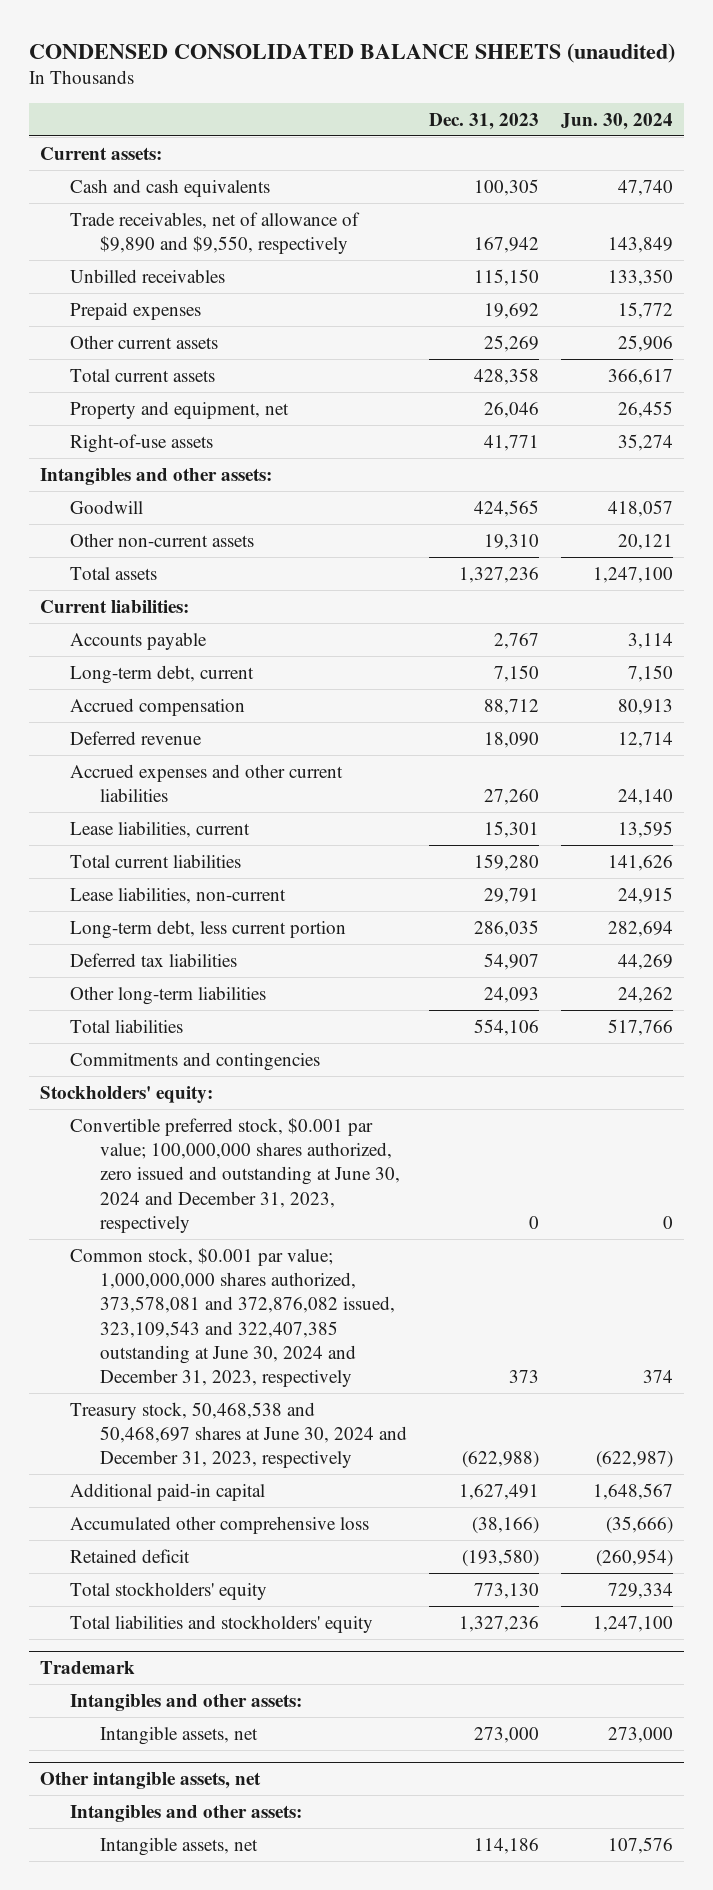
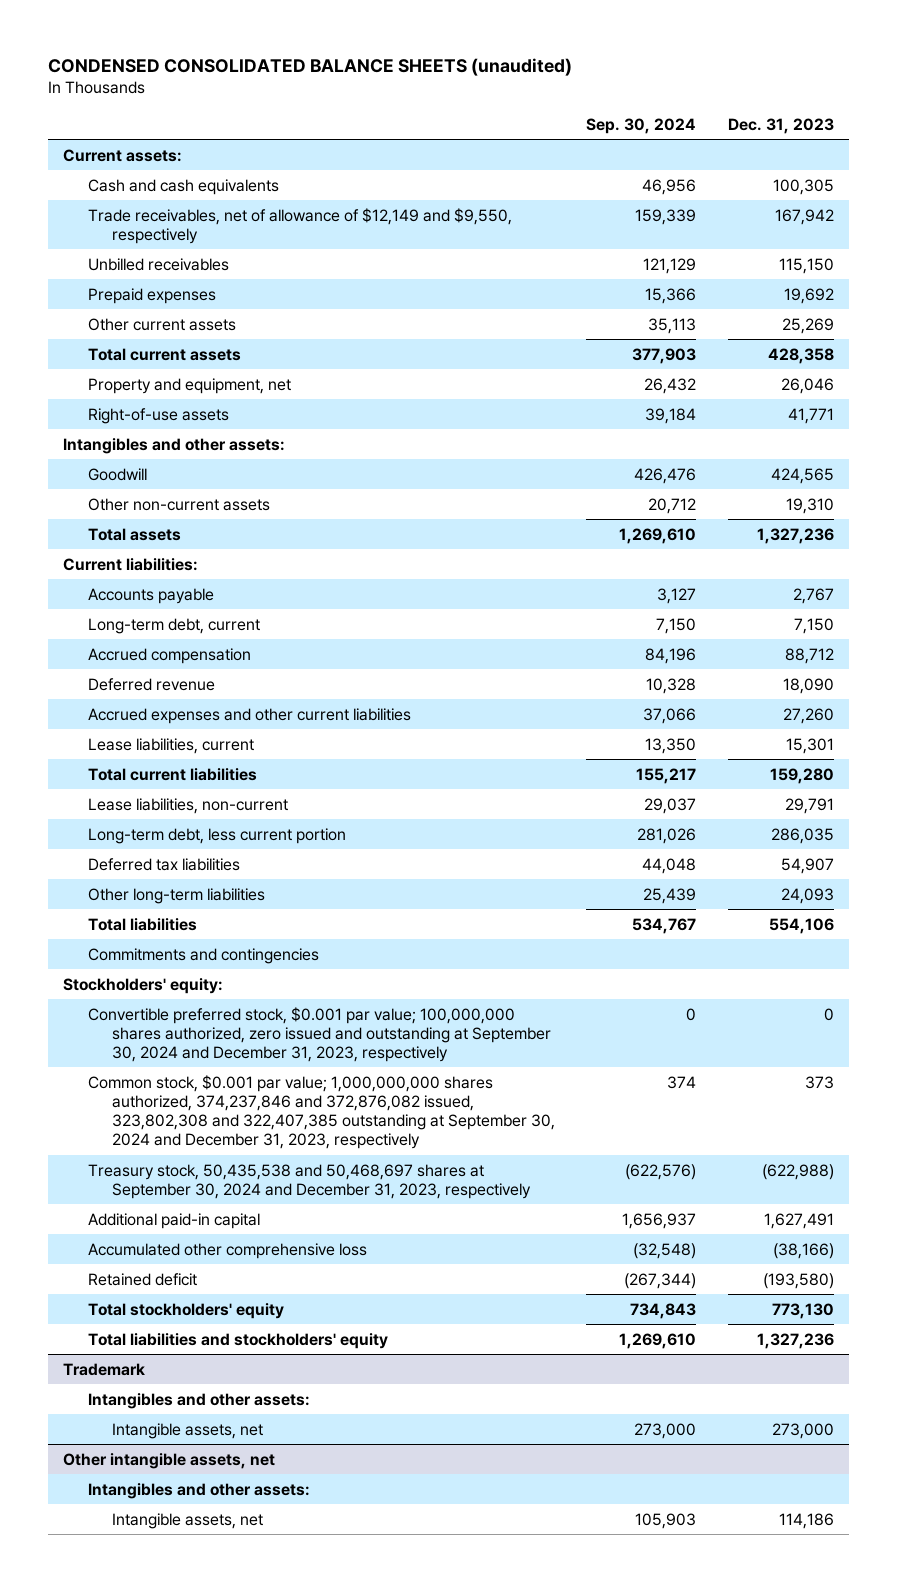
[560,112,673,130] Jun. 30, 2024 -> none
none -> [586,117,697,134] Sep. 30, 2024
[70,211,361,254] Trade receivables, net of allowance of $9,890 and $9,550, respectively -> [87,207,512,244] Trade receivables, net of allowance of $12,149 and $9,550, respectively
[70,1117,401,1233] Convertible preferred stock, $0.001 par value; 100,000,000 shares authorized, zero issued and outstanding at June 30, 2024 and December 31, 2023, respectively -> [87,1006,552,1063] Convertible preferred stock, $0.001 par value; 100,000,000 shares authorized, zero issued and outstanding at September 30, 2024 and December 31, 2023, respectively
[70,1247,396,1388] Common stock, $0.001 par value; 1,000,000,000 shares authorized, 373,578,081 and 372,876,082 issued, 323,109,543 and 322,407,385 outstanding at June 30, 2024 and December 31, 2023, respectively -> [87,1074,556,1150] Common stock, $0.001 par value; 1,000,000,000 shares authorized, 374,237,846 and 372,876,082 issued, 323,802,308 and 322,407,385 outstanding at September 30, 2024 and December 31, 2023, respectively
[70,1401,408,1469] Treasury stock, 50,468,538 and 50,468,697 shares at June 30, 2024 and December 31, 2023, respectively -> [87,1163,532,1199] Treasury stock, 50,435,538 and 50,468,697 shares at September 30, 2024 and December 31, 2023, respectively

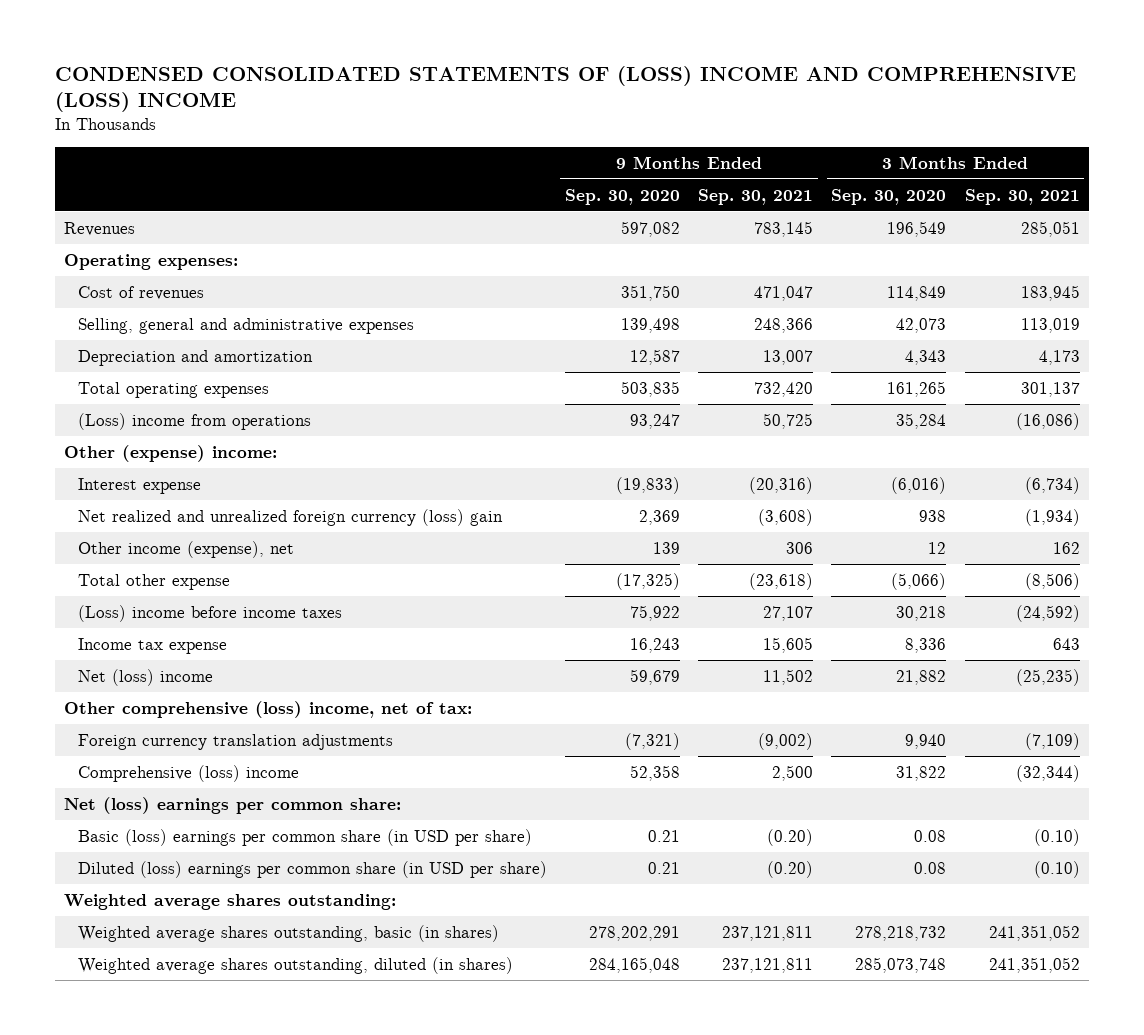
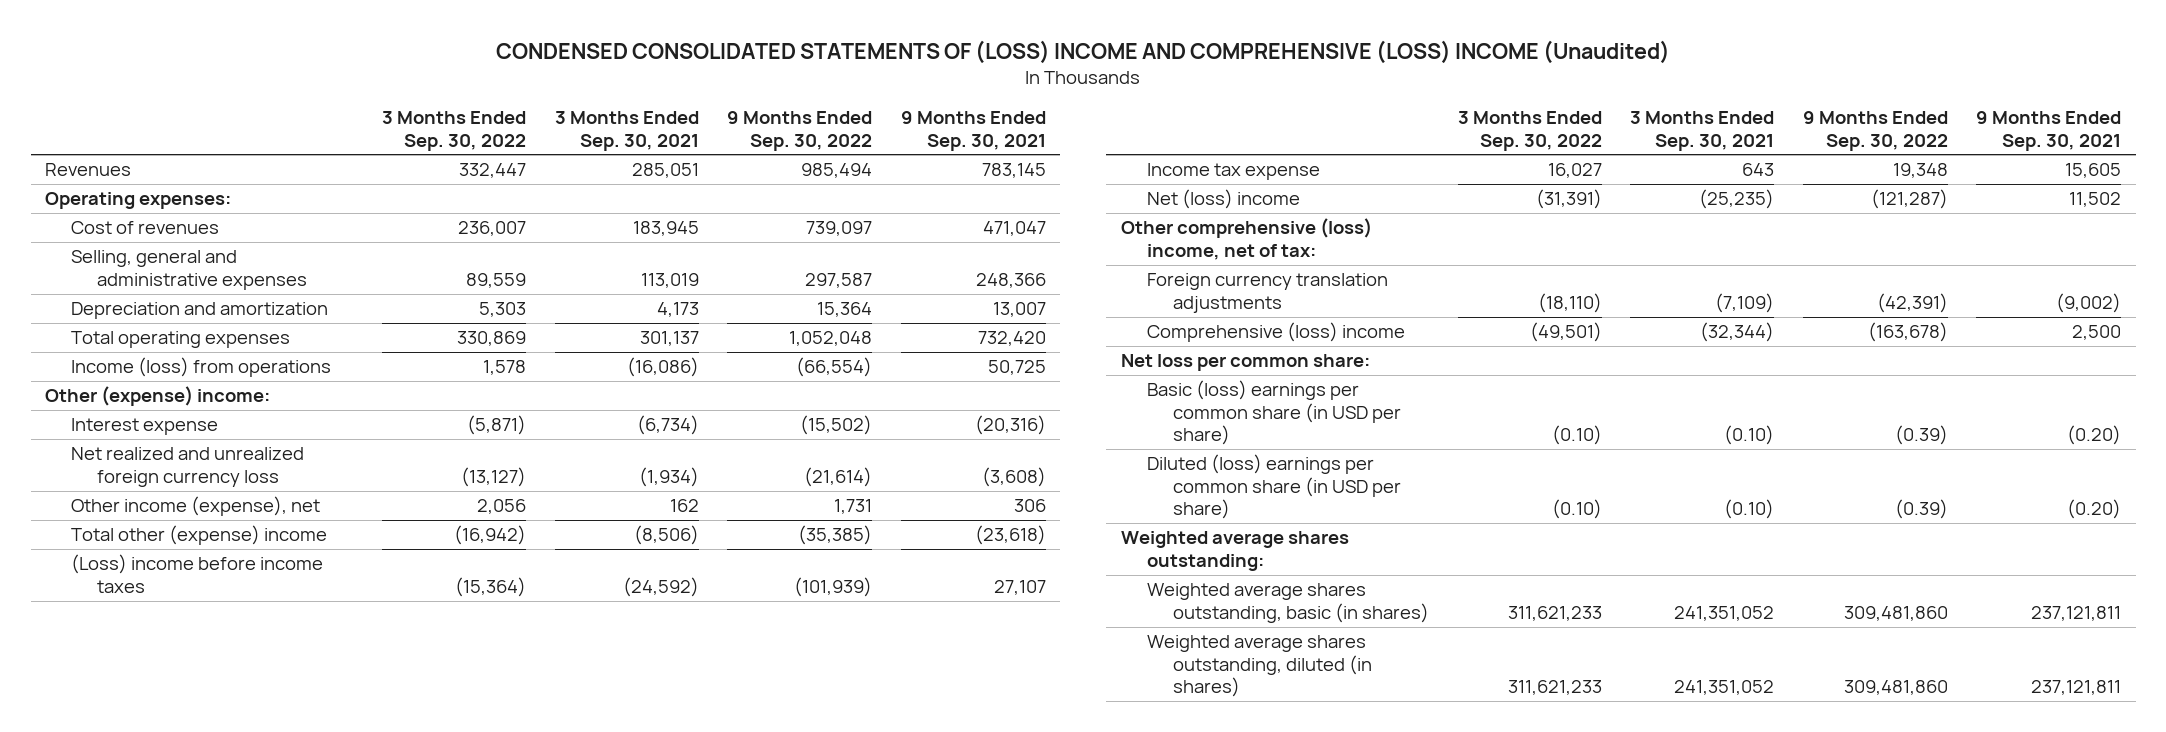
[54,66,1076,113] CONDENSED CONSOLIDATED STATEMENTS OF (LOSS) INCOME AND COMPREHENSIVE (LOSS) INCOME -> [496,40,1671,65] CONDENSED CONSOLIDATED STATEMENTS OF (LOSS) INCOME AND COMPREHENSIVE (LOSS) INCOME (Unaudited)
[564,188,680,205] Sep. 30, 2020 -> none
[831,188,947,205] Sep. 30, 2020 -> none
none -> [381,111,526,151] 3 Months Ended Sep. 30, 2022
none -> [727,111,873,151] 9 Months Ended Sep. 30, 2022
[77,412,311,430] (Loss) income from operations -> [71,357,332,378] Income (loss) from operations
[77,508,503,526] Net realized and unrealized foreign currency (loss) gain -> [71,447,305,487] Net realized and unrealized foreign currency loss
[77,573,230,590] Total other expense -> [71,525,328,546] Total other (expense) income
[63,796,401,814] Net (loss) earnings per common share: -> [1120,354,1370,372] Net loss per common share:

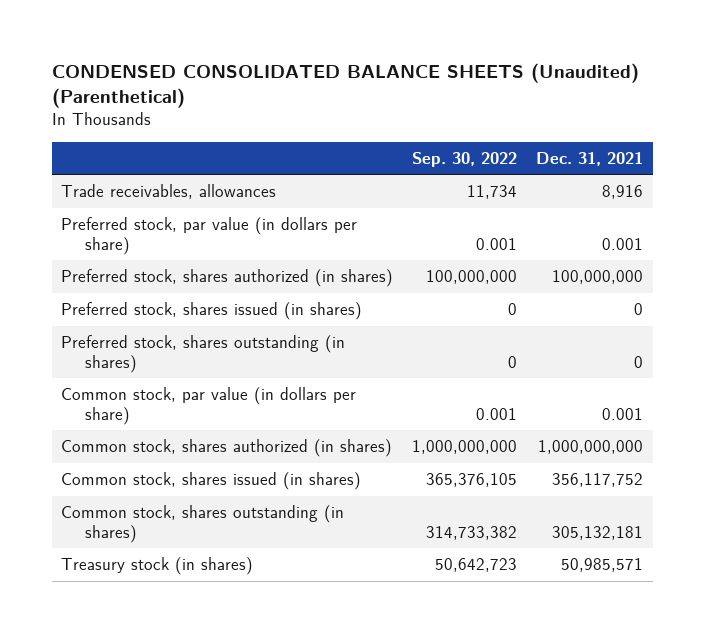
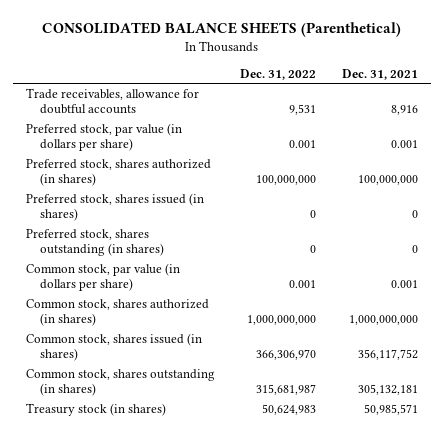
[52,62,640,109] CONDENSED CONSOLIDATED BALANCE SHEETS (Unaudited) (Parenthetical) -> [41,22,401,38] CONSOLIDATED BALANCE SHEETS (Parenthetical)
[412,151,518,167] Sep. 30, 2022 -> none
none -> [240,68,317,80] Dec. 31, 2022
[61,184,277,200] Trade receivables, allowances -> [25,87,199,115] Trade receivables, allowance for doubtful accounts

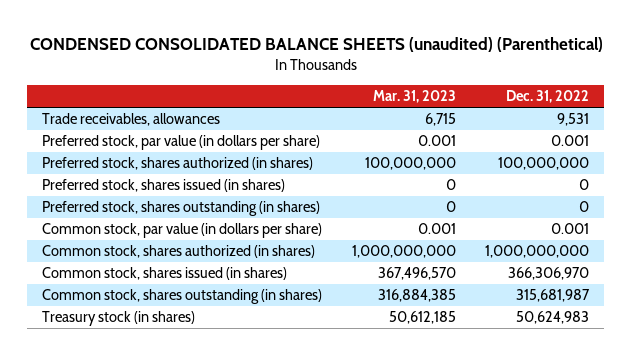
[41,22,401,38] CONSOLIDATED BALANCE SHEETS (Parenthetical) -> [29,37,603,53] CONDENSED CONSOLIDATED BALANCE SHEETS (unaudited) (Parenthetical)
[341,68,418,80] Dec. 31, 2021 -> none
none -> [372,90,456,104] Mar. 31, 2023
[25,87,199,115] Trade receivables, allowance for doubtful accounts -> [42,113,221,127] Trade receivables, allowances

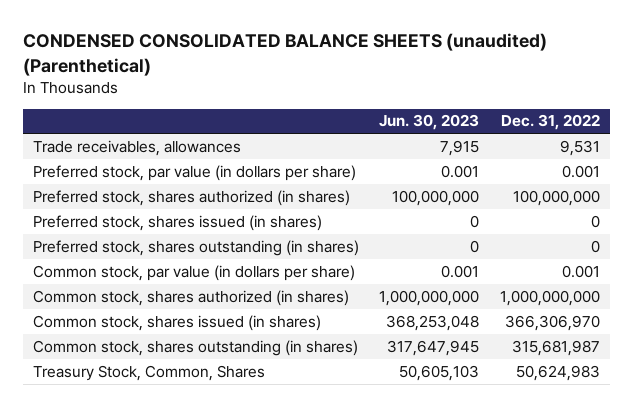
[372,90,456,104] Mar. 31, 2023 -> none
none -> [379,114,480,131] Jun. 30, 2023
[42,311,196,327] Treasury stock (in shares) -> [32,364,265,381] Treasury Stock, Common, Shares

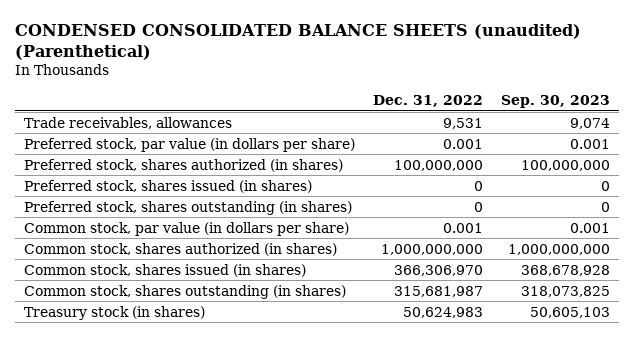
[379,114,480,131] Jun. 30, 2023 -> none
none -> [501,94,611,108] Sep. 30, 2023
[32,364,265,381] Treasury Stock, Common, Shares -> [23,305,205,320] Treasury stock (in shares)

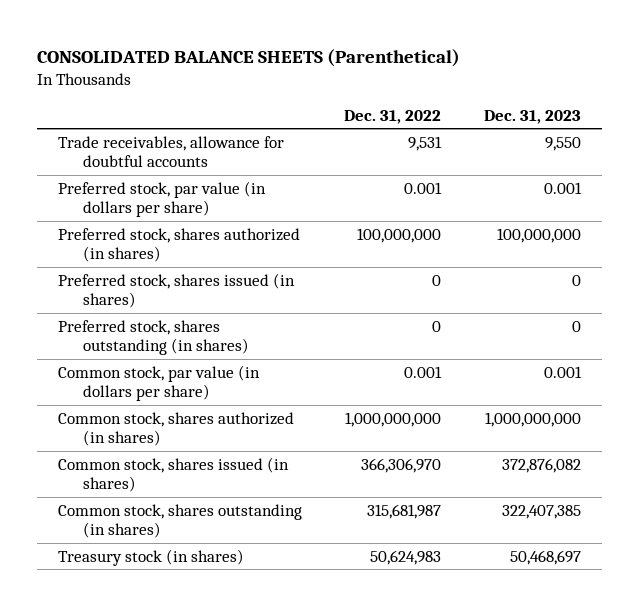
[14,23,581,61] CONDENSED CONSOLIDATED BALANCE SHEETS (unaudited) (Parenthetical) -> [36,48,460,67] CONSOLIDATED BALANCE SHEETS (Parenthetical)
[501,94,611,108] Sep. 30, 2023 -> none
none -> [483,109,581,124] Dec. 31, 2023
[23,116,232,129] Trade receivables, allowances -> [58,135,285,168] Trade receivables, allowance for doubtful accounts

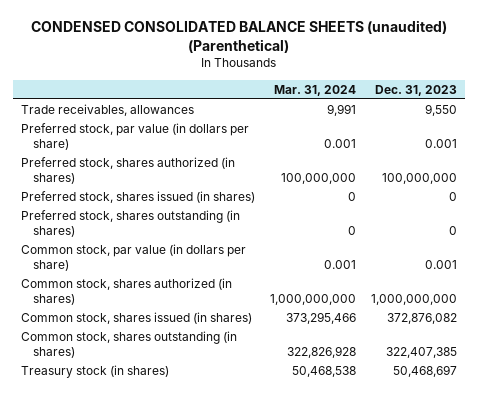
[36,48,460,67] CONSOLIDATED BALANCE SHEETS (Parenthetical) -> [31,20,448,54] CONDENSED CONSOLIDATED BALANCE SHEETS (unaudited) (Parenthetical)
[344,109,442,124] Dec. 31, 2022 -> none
none -> [274,84,357,96] Mar. 31, 2024
[58,135,285,168] Trade receivables, allowance for doubtful accounts -> [21,104,195,117] Trade receivables, allowances

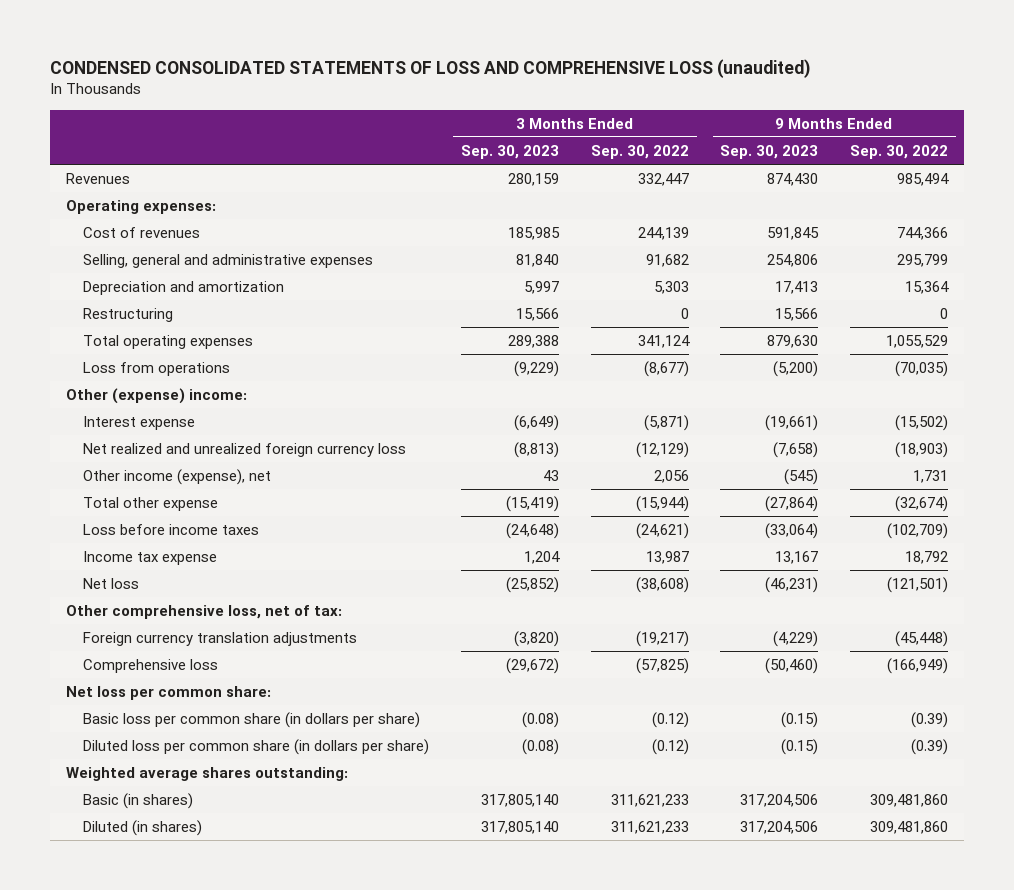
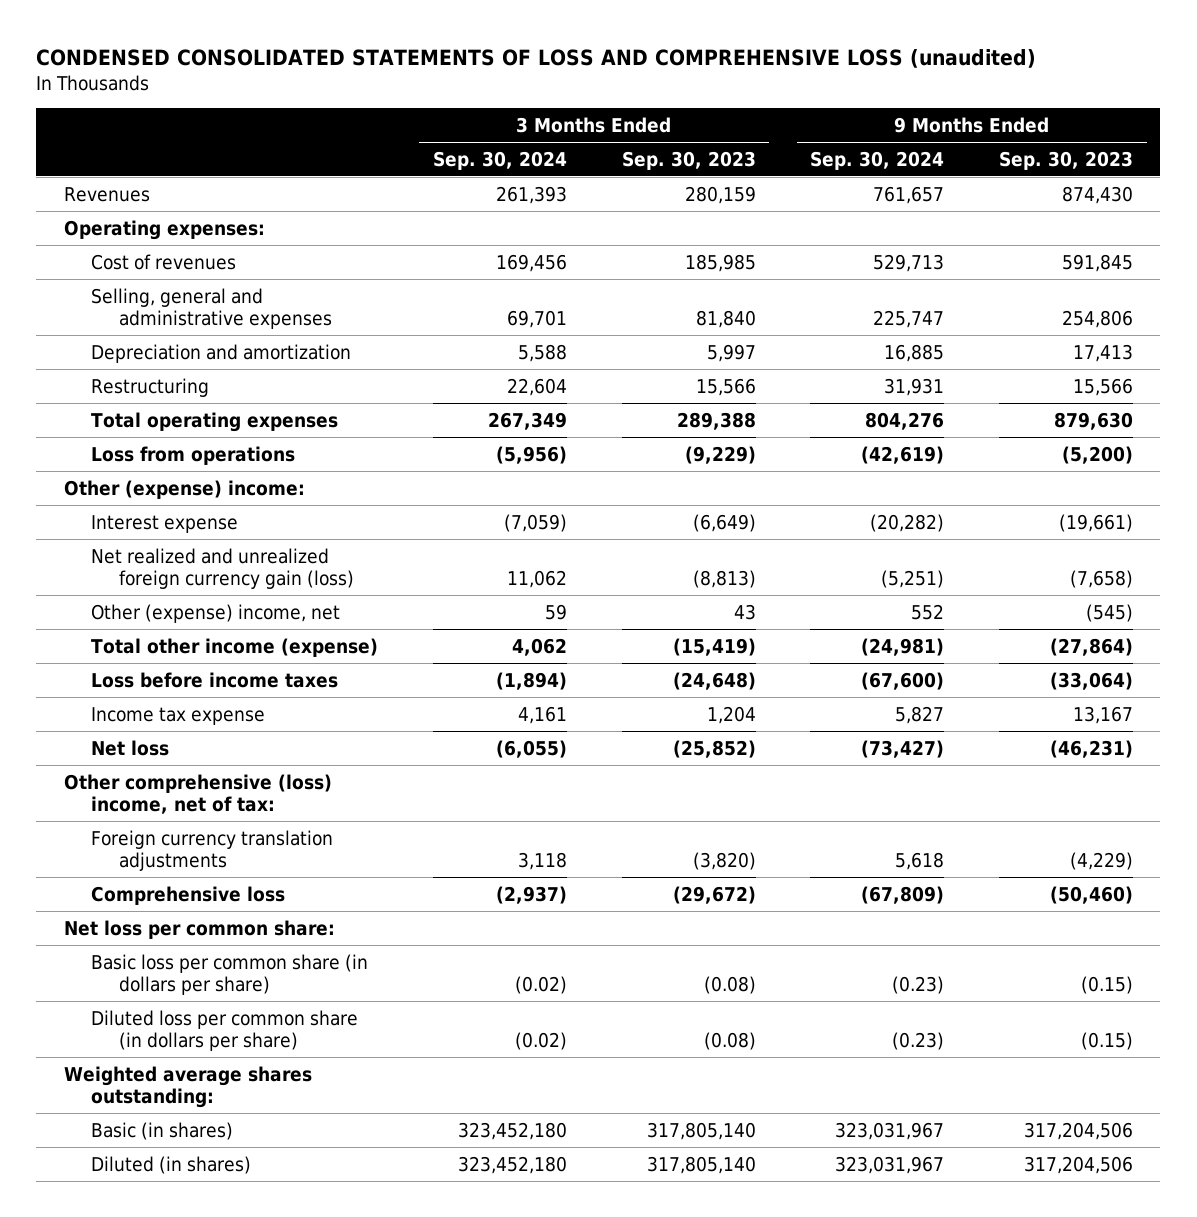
[590,144,689,159] Sep. 30, 2022 -> none
[850,144,949,159] Sep. 30, 2022 -> none
none -> [433,150,568,170] Sep. 30, 2024
none -> [810,150,945,170] Sep. 30, 2024
[83,443,407,458] Net realized and unrealized foreign currency loss -> [91,547,355,589] Net realized and unrealized foreign currency gain (loss)
[83,469,272,486] Other income (expense), net -> [91,603,341,623] Other (expense) income, net
[83,497,219,512] Total other expense -> [91,637,379,657] Total other income (expense)
[66,605,343,620] Other comprehensive loss, net of tax: -> [63,773,332,814] Other comprehensive (loss) income, net of tax:

